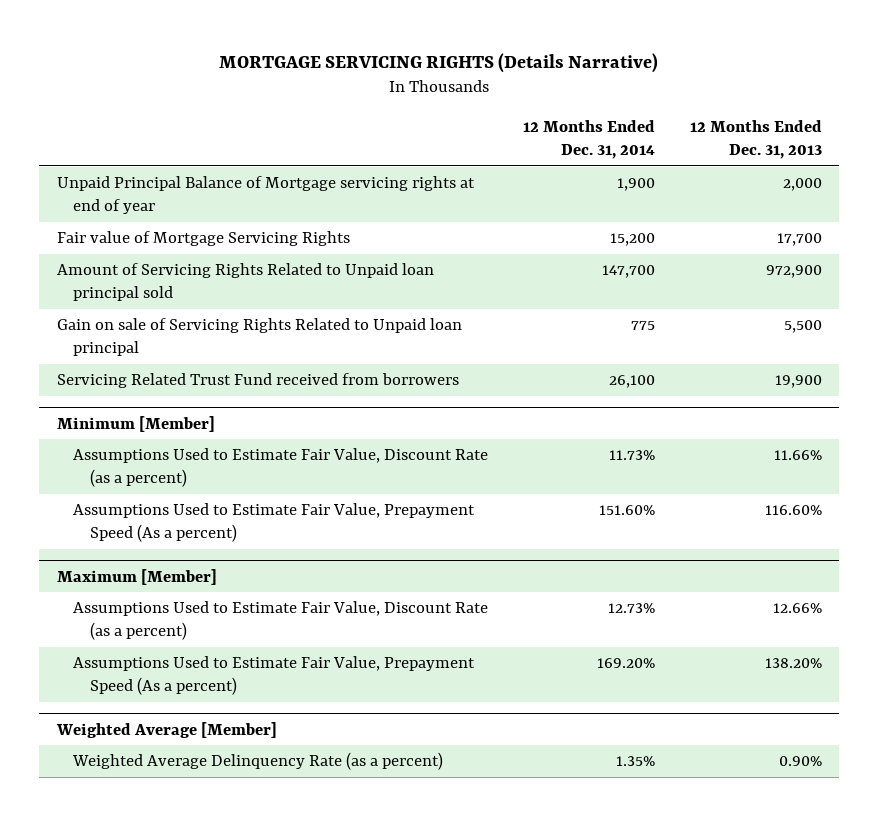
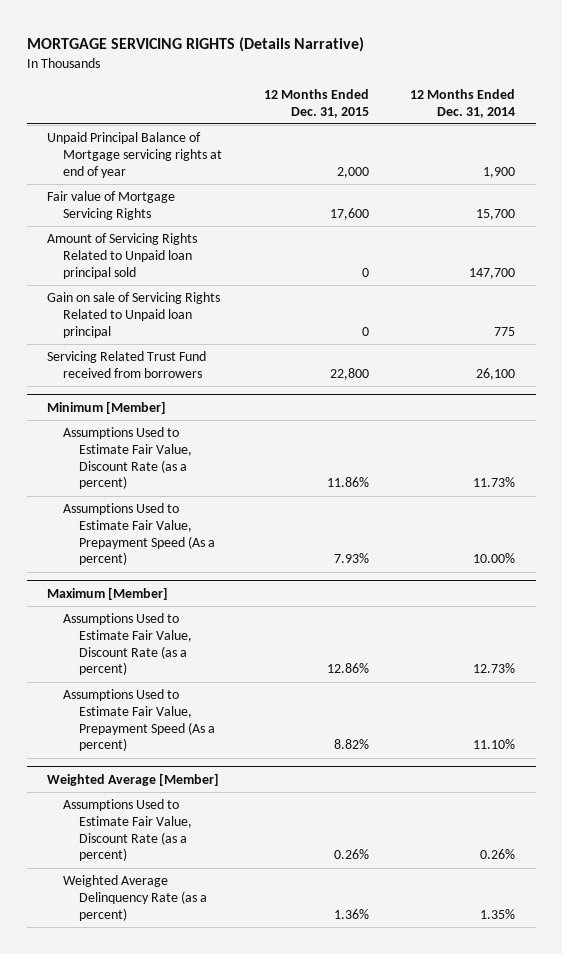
[689,119,822,160] 12 Months Ended Dec. 31, 2013 -> none
none -> [263,89,369,118] 12 Months Ended Dec. 31, 2015
[610,233,656,247] 15,200 -> [475,209,515,221] 15,700
[599,505,656,516] 151.60% -> [472,553,515,564] 10.00%
[597,658,656,669] 169.20% -> [472,739,515,750] 11.10%
none -> [63,799,193,862] Assumptions Used to Estimate Fair Value, Discount Rate (as a percent)

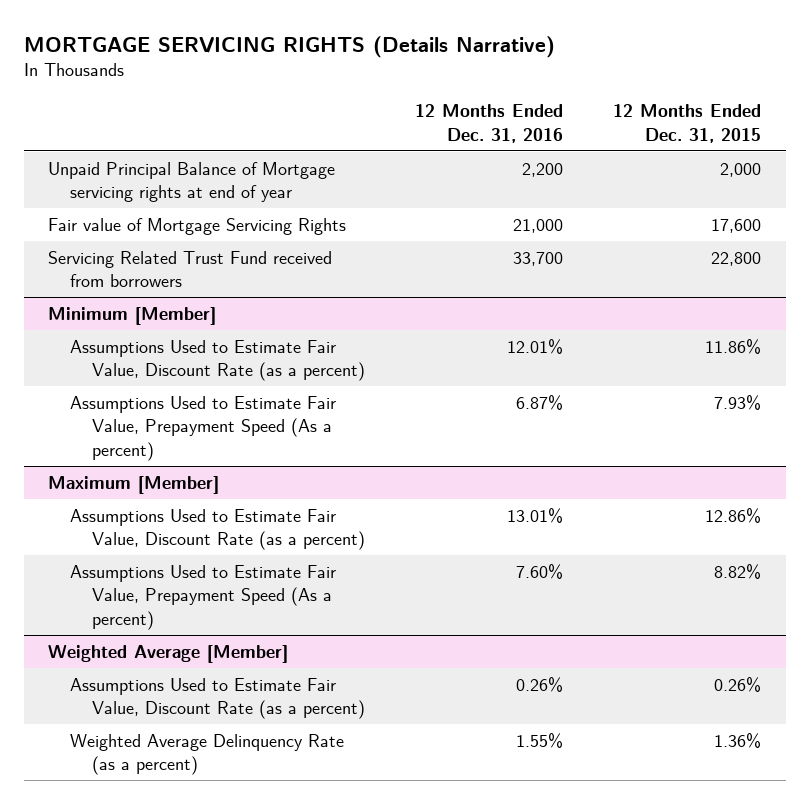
[409,89,515,118] 12 Months Ended Dec. 31, 2014 -> none
none -> [414,104,563,143] 12 Months Ended Dec. 31, 2016
[47,233,198,279] Amount of Servicing Rights Related to Unpaid loan principal sold -> none
[47,292,221,338] Gain on sale of Servicing Rights Related to Unpaid loan principal -> none

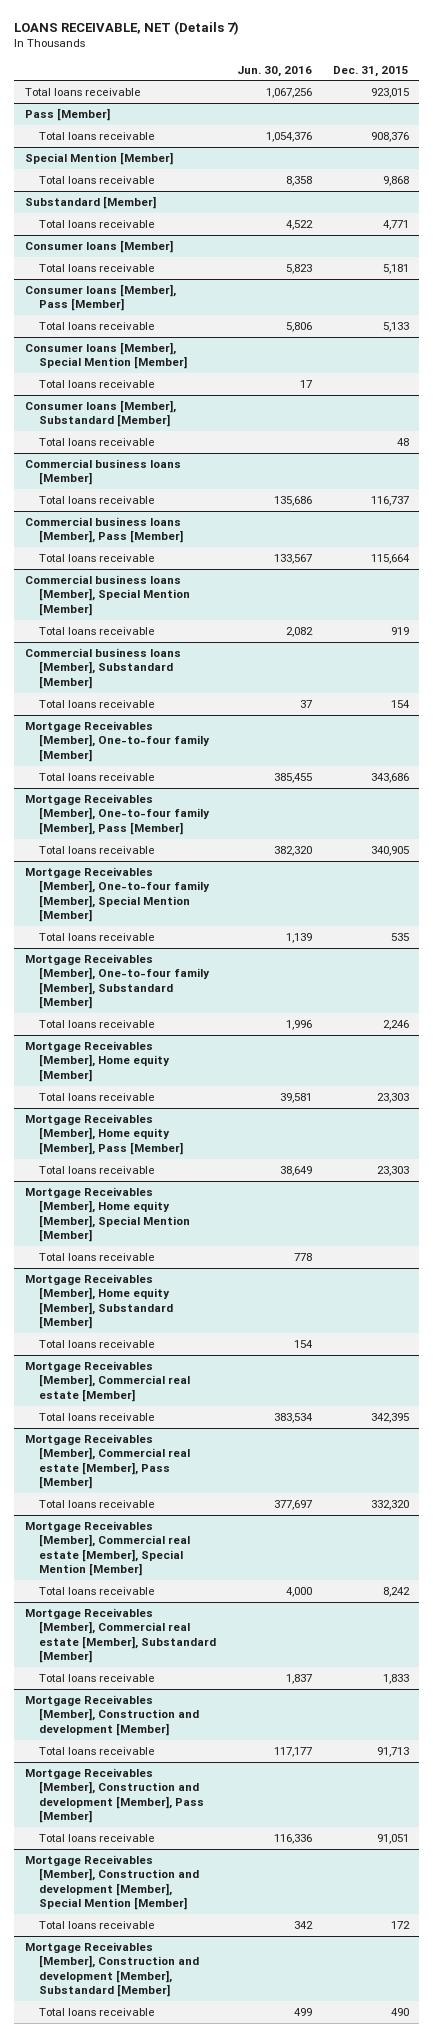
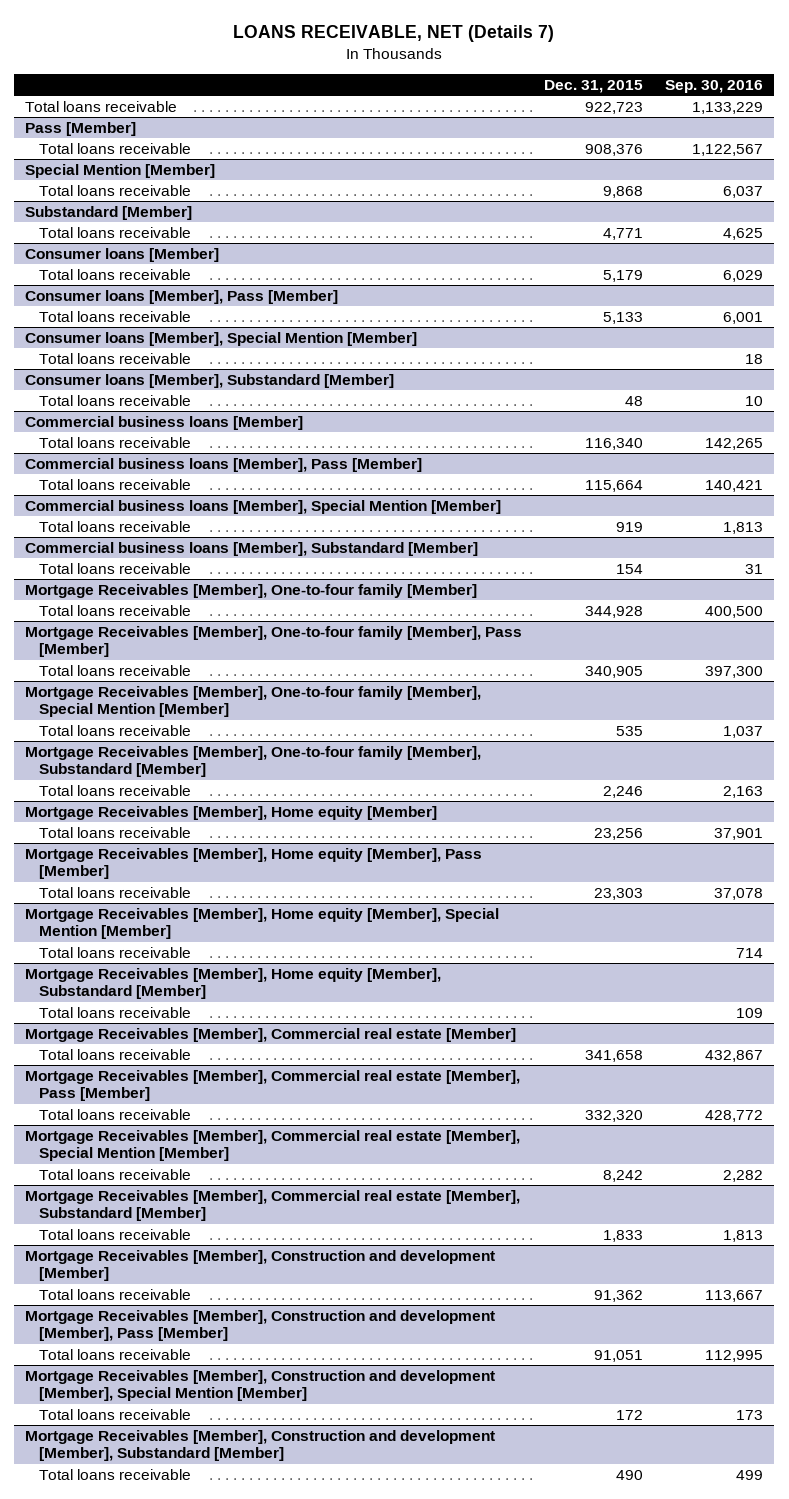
[236,65,312,77] Jun. 30, 2016 -> none
none -> [665,79,764,93] Sep. 30, 2016
[370,87,409,98] 923,015 -> [585,101,644,114] 922,723
[382,263,409,274] 5,181 -> [603,269,644,282] 5,179
[370,495,409,506] 116,737 -> [585,437,644,450] 116,340
[370,772,409,783] 343,686 -> [585,605,644,618] 344,928
[376,1092,409,1103] 23,303 -> [594,827,644,840] 23,256
[370,1412,409,1423] 342,395 -> [585,1049,644,1062] 341,658
[376,1746,409,1757] 91,713 -> [594,1289,644,1302] 91,362

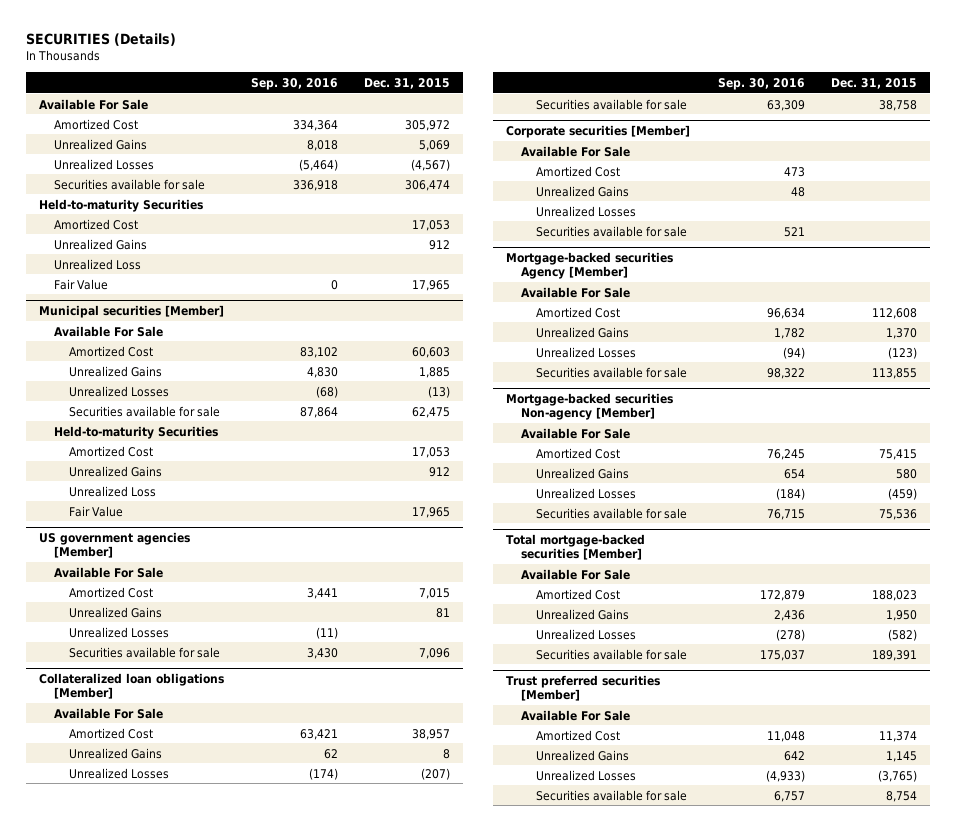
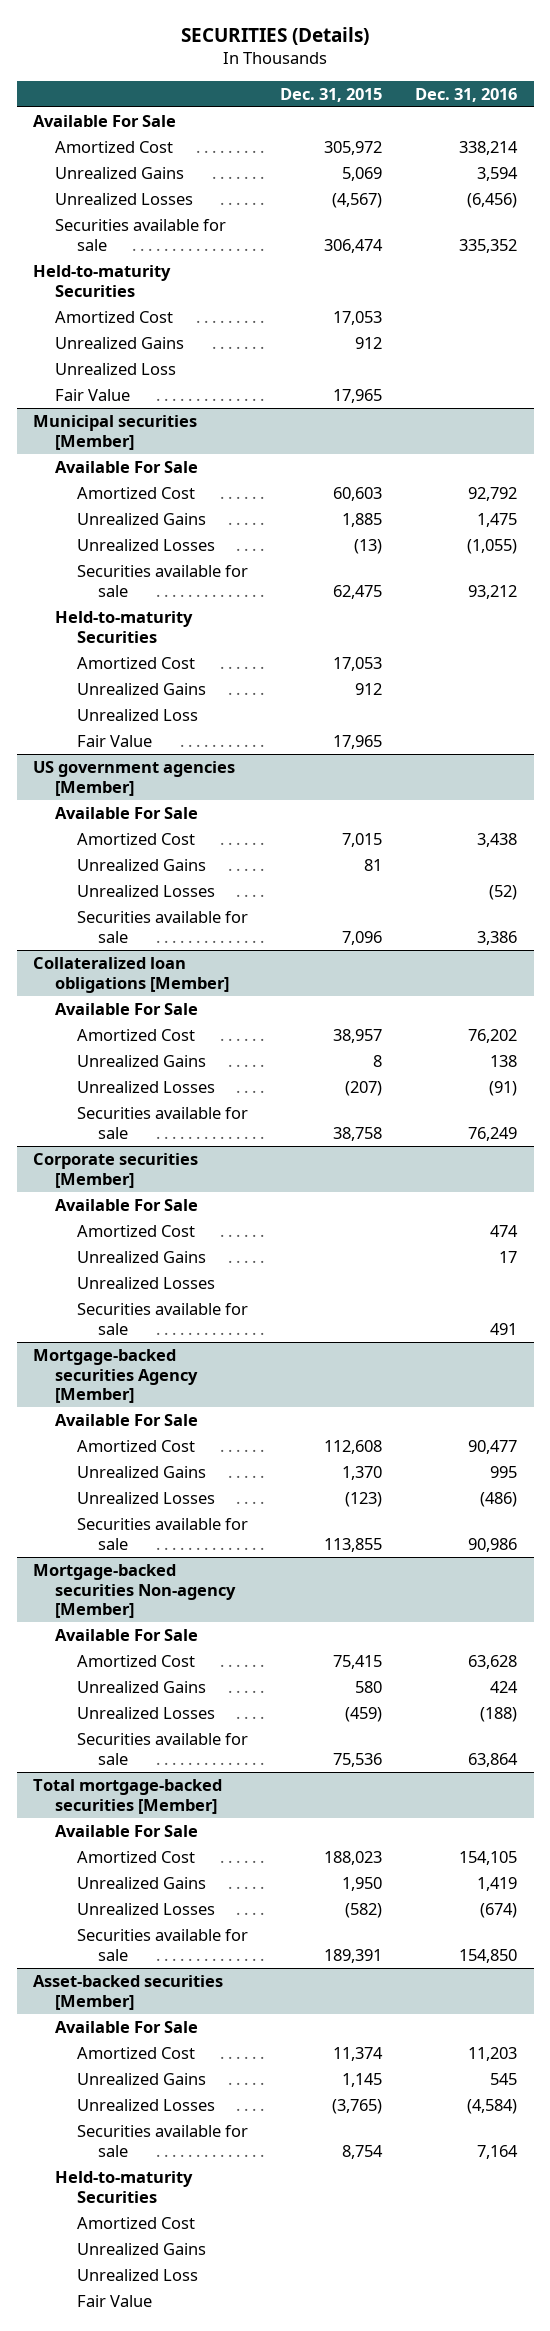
[250,77,338,90] Sep. 30, 2016 -> none
none -> [415,87,518,102] Dec. 31, 2016
[506,675,661,702] Trust preferred securities [Member] -> [33,1974,224,2010] Asset-backed securities [Member]
none -> [54,2170,193,2203] Held-to-maturity Securities
none -> [76,2216,195,2229] Amortized Cost
none -> [76,2242,206,2255] Unrealized Gains
none -> [76,2268,198,2281] Unrealized Loss
none -> [76,2294,152,2307] Fair Value

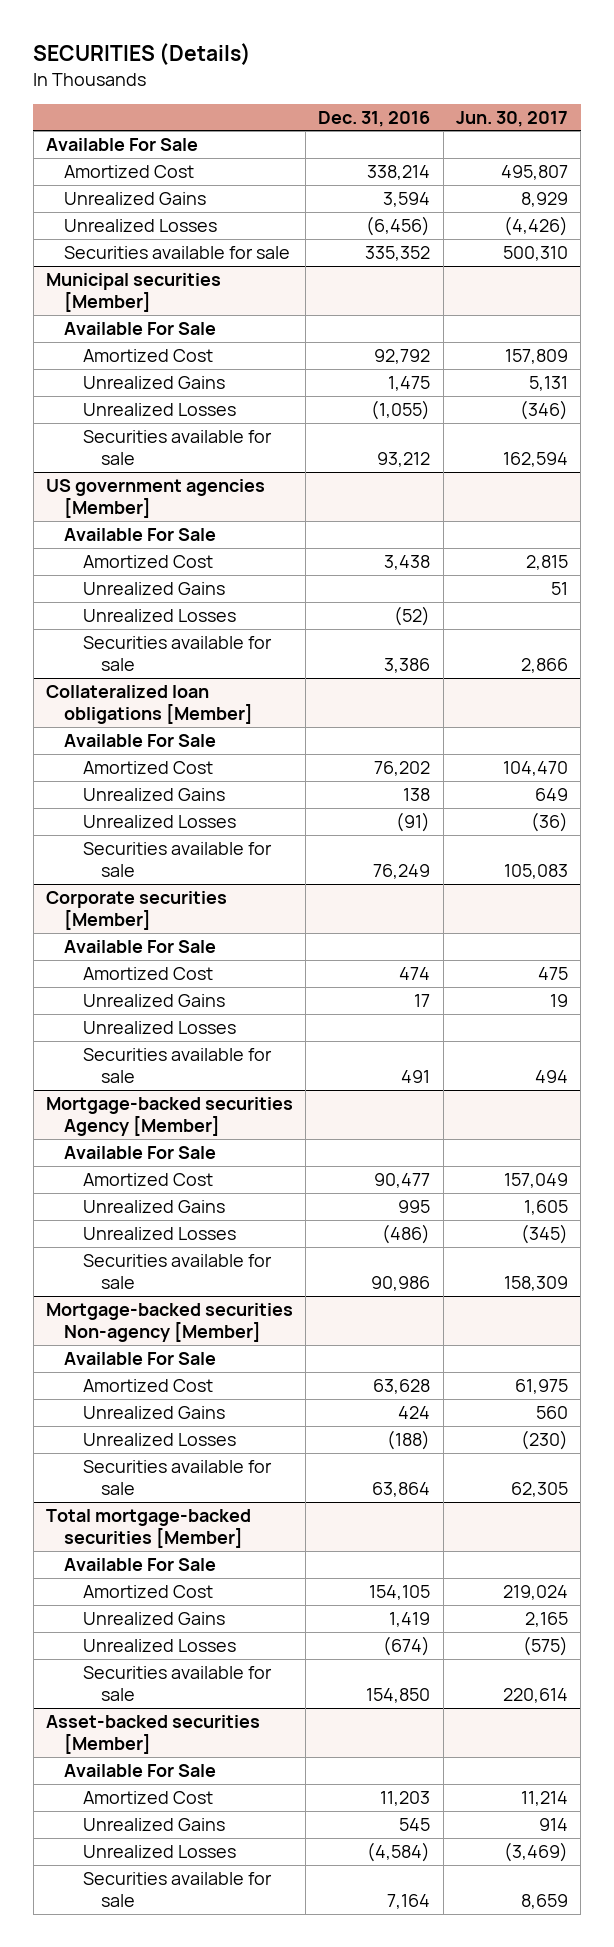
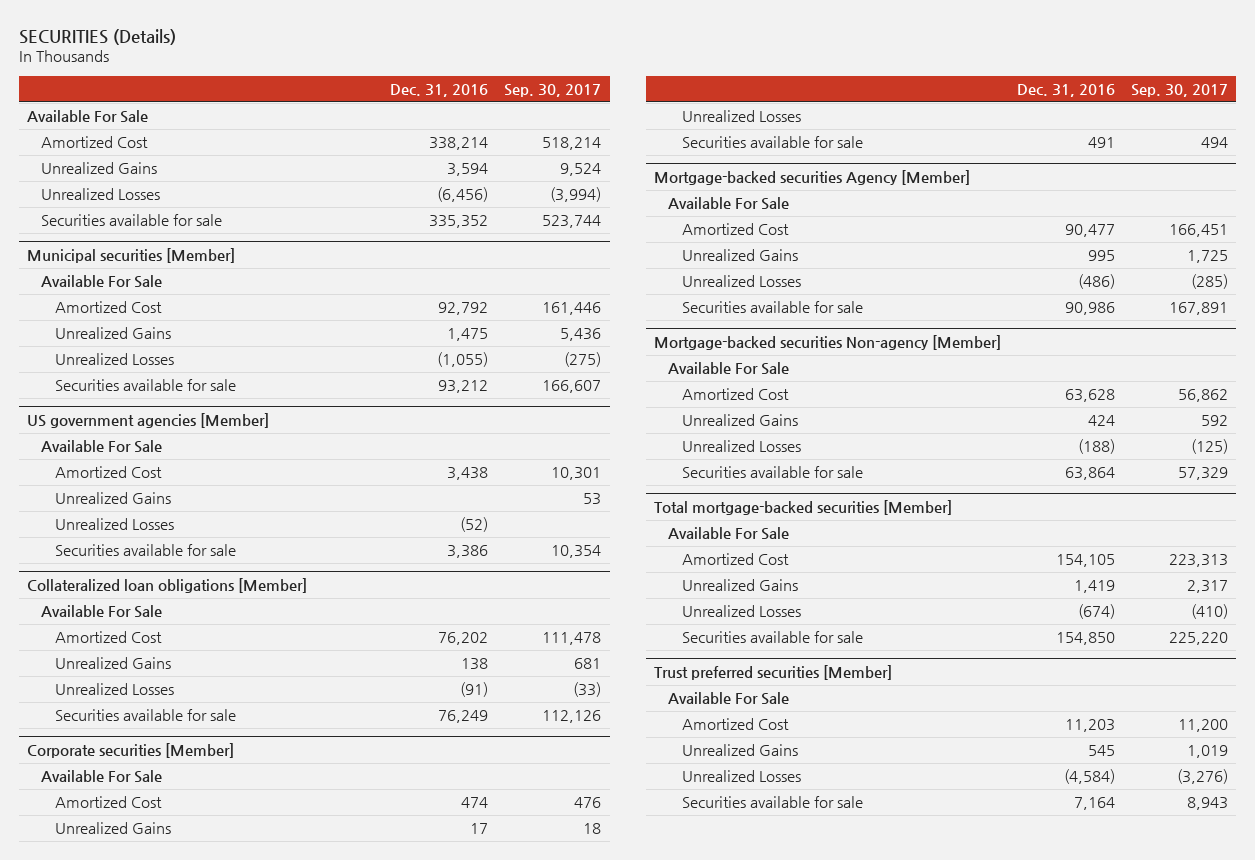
[455,110,568,127] Jun. 30, 2017 -> none
none -> [504,83,602,97] Sep. 30, 2017
[45,1714,260,1754] Asset-backed securities [Member] -> [653,664,892,680] Trust preferred securities [Member]

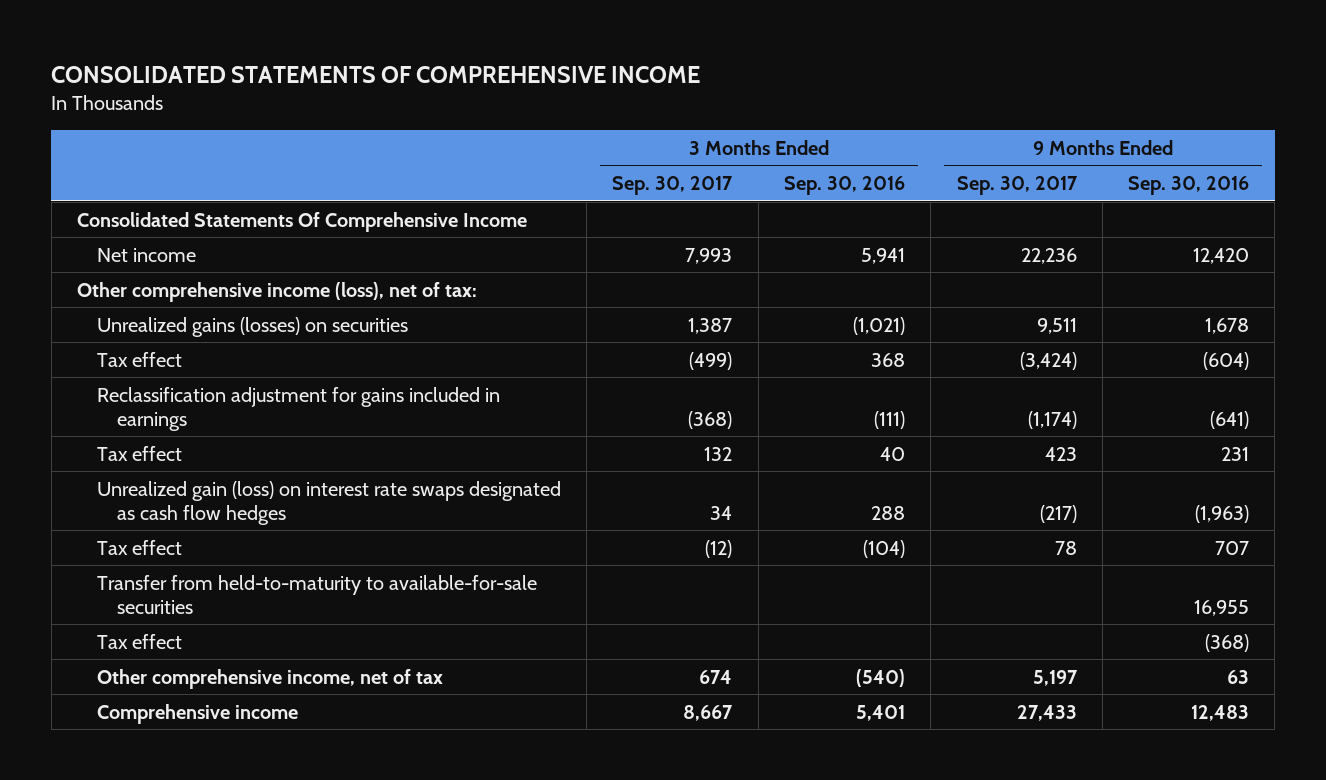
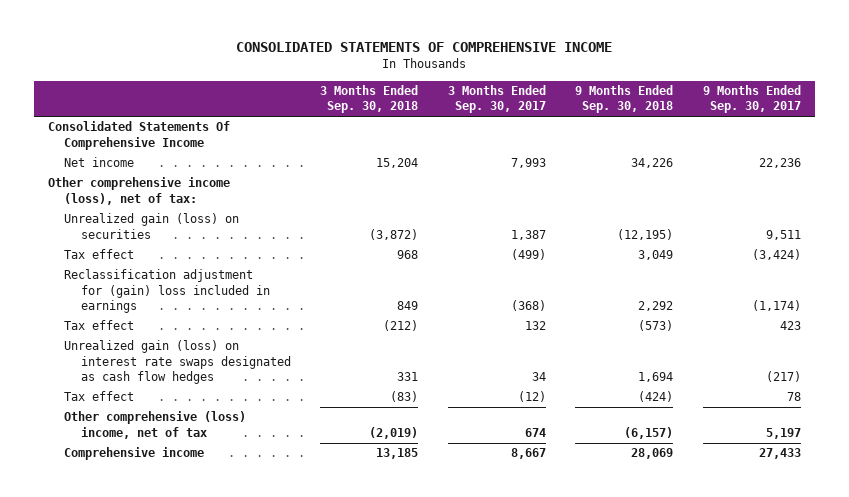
[784,176,906,196] Sep. 30, 2016 -> none
[1128,176,1250,196] Sep. 30, 2016 -> none
none -> [320,84,419,114] 3 Months Ended Sep. 30, 2018
none -> [575,84,674,114] 9 Months Ended Sep. 30, 2018
[96,316,408,337] Unrealized gains (losses) on securities -> [64,213,240,239] Unrealized gain (loss) on securities
[96,386,500,431] Reclassification adjustment for gains included in earnings -> [64,269,270,314] Reclassification adjustment for (gain) loss included in earnings
[96,574,537,614] Transfer from held-to-maturity to available-for-sale securities -> none
[96,633,182,649] Tax effect -> none
[96,668,443,689] Other comprehensive income, net of tax -> [64,411,247,439] Other comprehensive (loss) income, net of tax

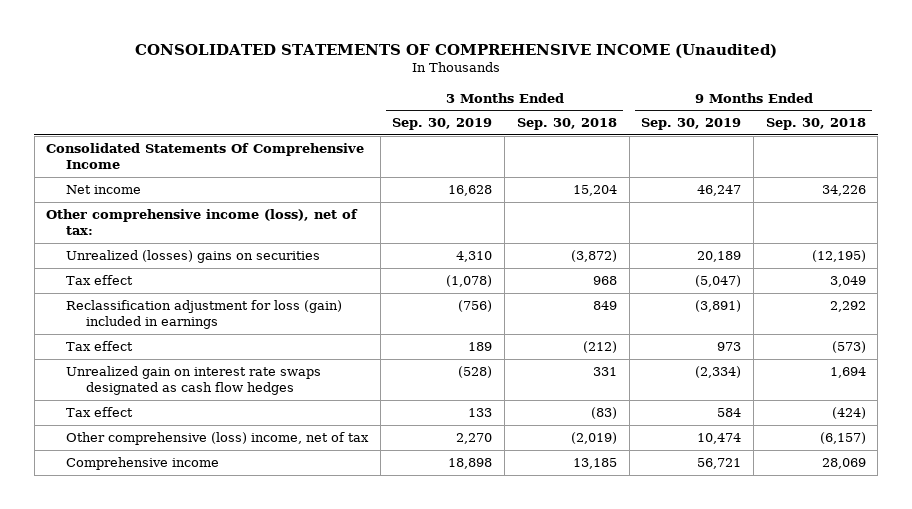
[236,42,613,53] CONSOLIDATED STATEMENTS OF COMPREHENSIVE INCOME -> [135,43,778,58] CONSOLIDATED STATEMENTS OF COMPREHENSIVE INCOME (Unaudited)
[447,84,546,114] 3 Months Ended Sep. 30, 2017 -> none
[702,84,801,114] 9 Months Ended Sep. 30, 2017 -> none
none -> [392,118,493,131] Sep. 30, 2019
none -> [641,118,742,131] Sep. 30, 2019
[64,213,240,239] Unrealized gain (loss) on securities -> [66,250,321,264] Unrealized (losses) gains on securities
[64,269,270,314] Reclassification adjustment for (gain) loss included in earnings -> [66,300,343,330] Reclassification adjustment for loss (gain) included in earnings
[64,340,291,385] Unrealized gain (loss) on interest rate swaps designated as cash flow hedges -> [66,366,322,396] Unrealized gain on interest rate swaps designated as cash flow hedges

